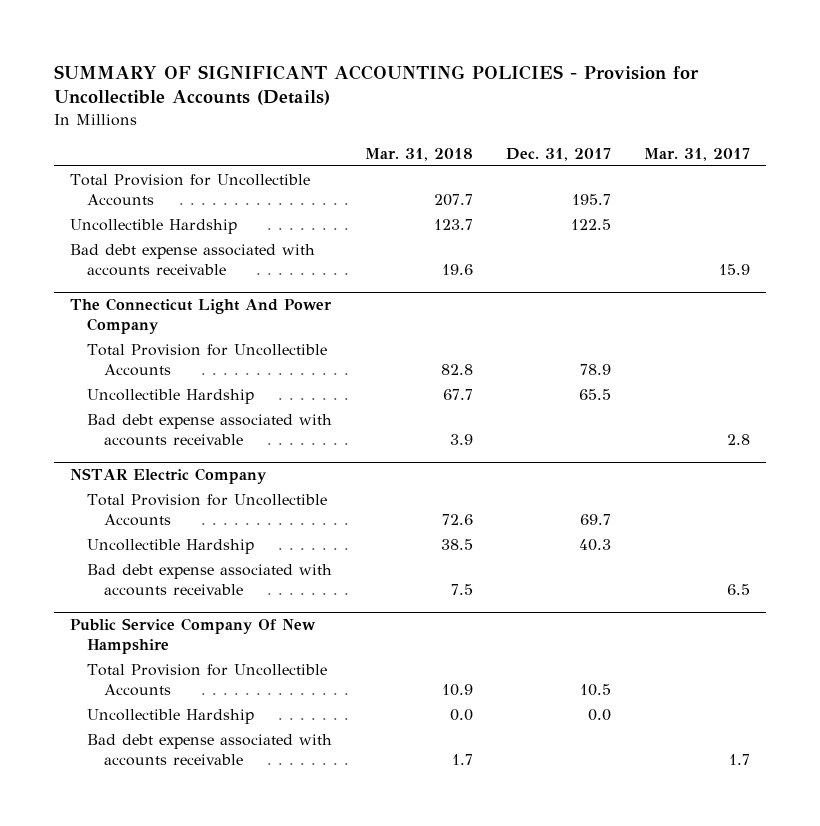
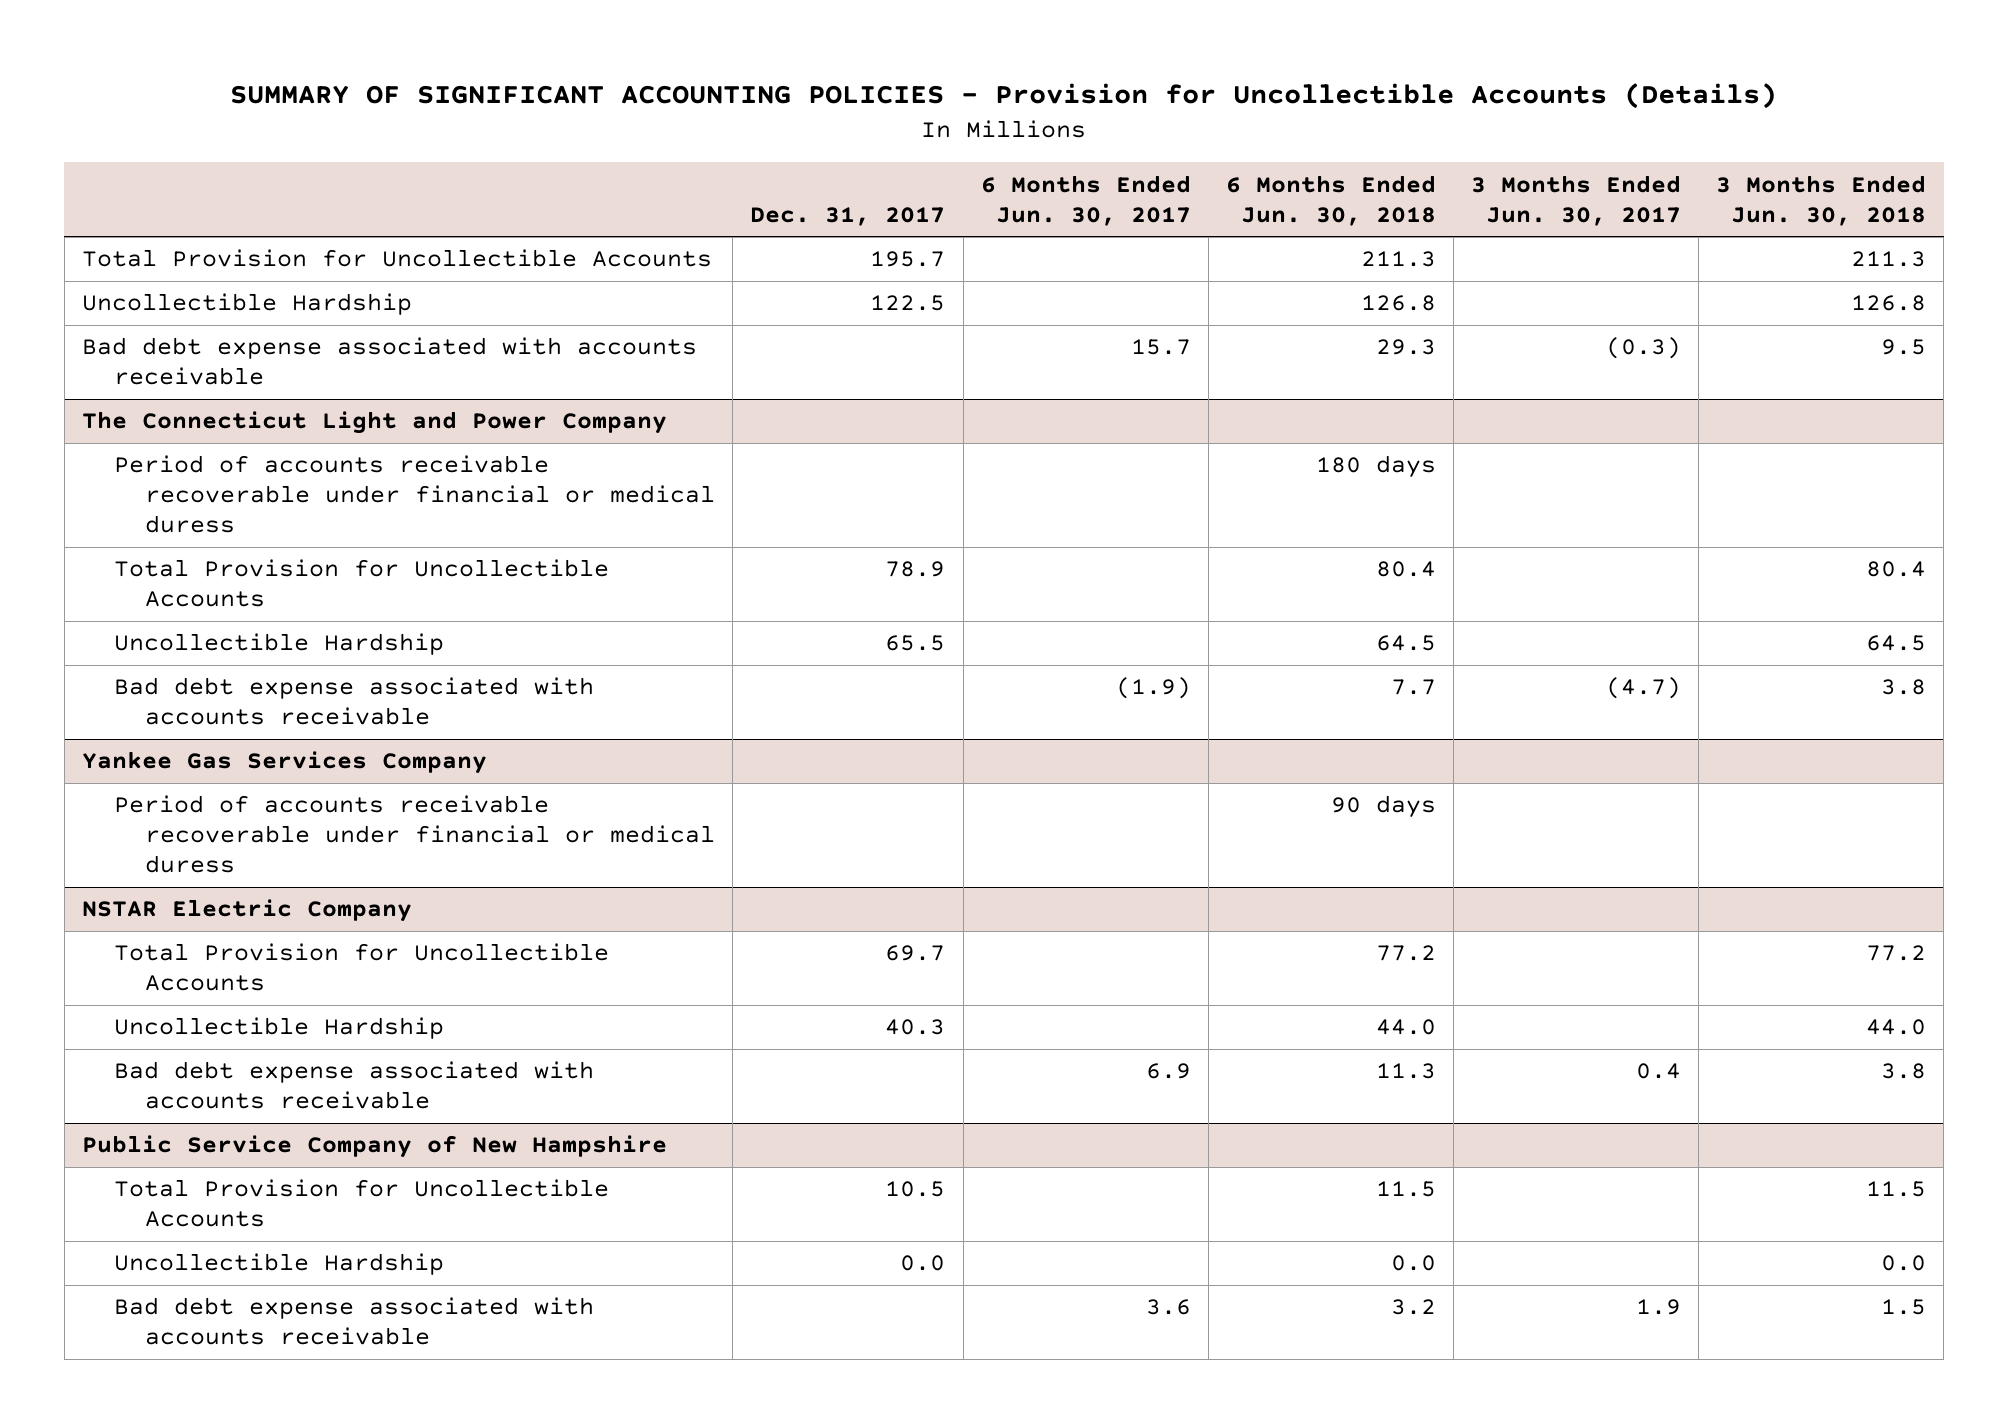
[365,147,474,161] Mar. 31, 2018 -> none
[643,147,750,161] Mar. 31, 2017 -> none
none -> [980,174,1191,226] 6 Months Ended Jun. 30, 2017
none -> [1225,174,1436,226] 6 Months Ended Jun. 30, 2018
none -> [1470,174,1681,226] 3 Months Ended Jun. 30, 2017
none -> [1716,174,1927,226] 3 Months Ended Jun. 30, 2018
[70,298,333,335] The Connecticut Light And Power Company -> [81,411,667,435] The Connecticut Light and Power Company
none -> [113,455,716,534] Period of accounts receivable recoverable under financial or medical duress
none -> [81,751,487,775] Yankee Gas Services Company
none -> [113,795,716,874] Period of accounts receivable recoverable under financial or medical duress
[70,618,317,655] Public Service Company Of New Hampshire -> [81,1135,667,1159] Public Service Company of New Hampshire

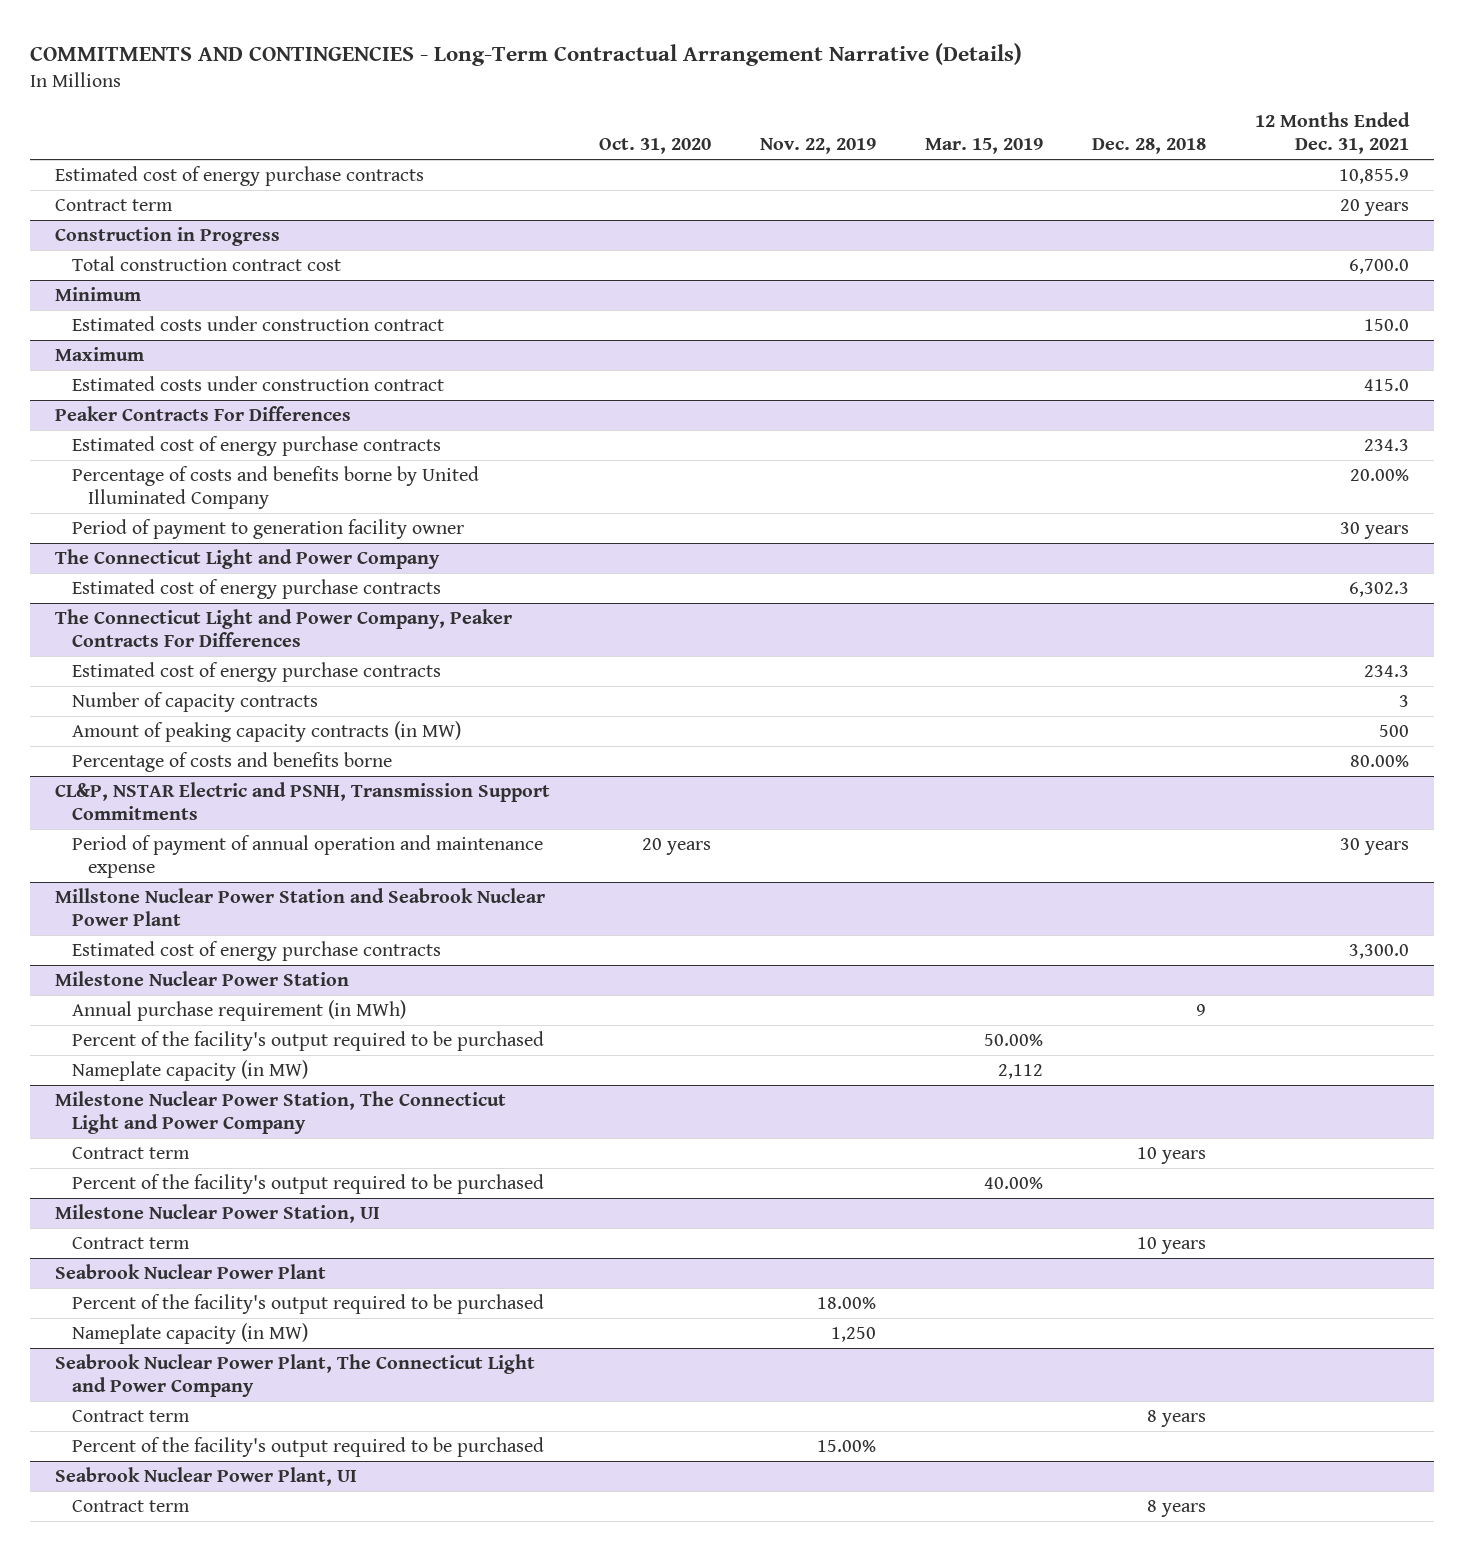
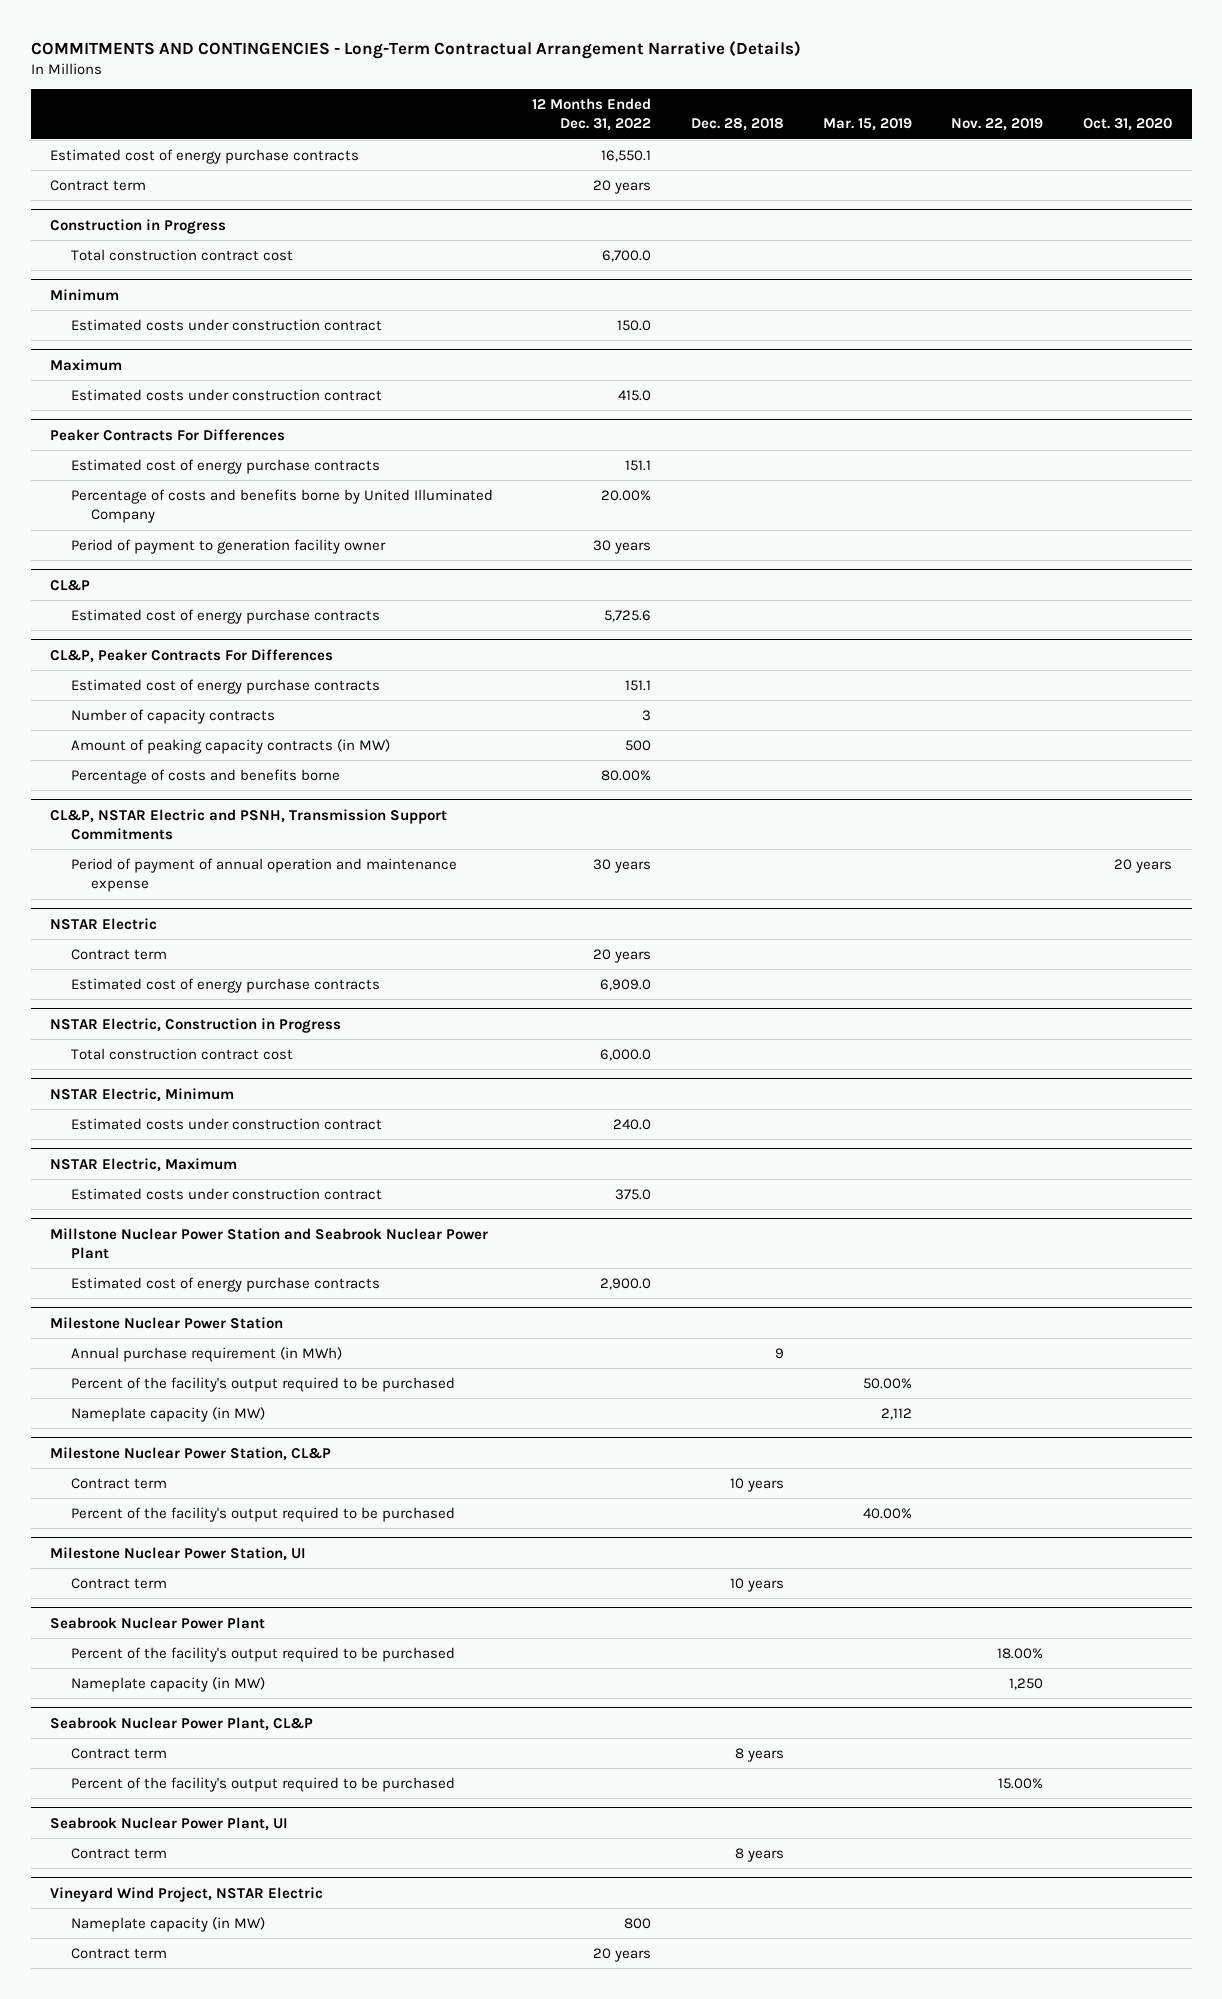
[1255,112,1411,155] 12 Months Ended Dec. 31, 2021 -> none
none -> [532,97,652,132] 12 Months Ended Dec. 31, 2022
[54,548,440,569] The Connecticut Light and Power Company -> [50,579,91,591] CL&P
[54,608,512,648] The Connecticut Light and Power Company, Peaker Contracts For Differences -> none
[71,661,441,682] Estimated cost of energy purchase contracts -> none
[71,691,318,712] Number of capacity contracts -> none
[71,720,461,742] Amount of peaking capacity contracts (in MW) -> none
[71,751,392,772] Percentage of costs and benefits borne -> none
none -> [50,648,334,663] CL&P, Peaker Contracts For Differences
none -> [70,678,380,694] Estimated cost of energy purchase contracts
none -> [70,708,275,724] Number of capacity contracts
none -> [70,738,390,754] Amount of peaking capacity contracts (in MW)
none -> [70,768,340,784] Percentage of costs and benefits borne
none -> [50,917,158,930] NSTAR Electric
none -> [70,948,167,960] Contract term
none -> [70,977,380,993] Estimated cost of energy purchase contracts
none -> [50,1017,342,1033] NSTAR Electric, Construction in Progress
none -> [70,1047,293,1060] Total construction contract cost
none -> [50,1087,235,1102] NSTAR Electric, Minimum
none -> [70,1117,382,1130] Estimated costs under construction contract
none -> [50,1157,238,1172] NSTAR Electric, Maximum
none -> [70,1187,382,1200] Estimated costs under construction contract
[54,1090,506,1135] Milestone Nuclear Power Station, The Connecticut Light and Power Company -> [50,1446,332,1461] Milestone Nuclear Power Station, CL&P
[54,1353,535,1398] Seabrook Nuclear Power Plant, The Connecticut Light and Power Company -> [50,1716,314,1731] Seabrook Nuclear Power Plant, CL&P
none -> [50,1886,324,1902] Vineyard Wind Project, NSTAR Electric
none -> [70,1916,265,1932] Nameplate capacity (in MW)
none -> [70,1947,167,1959] Contract term

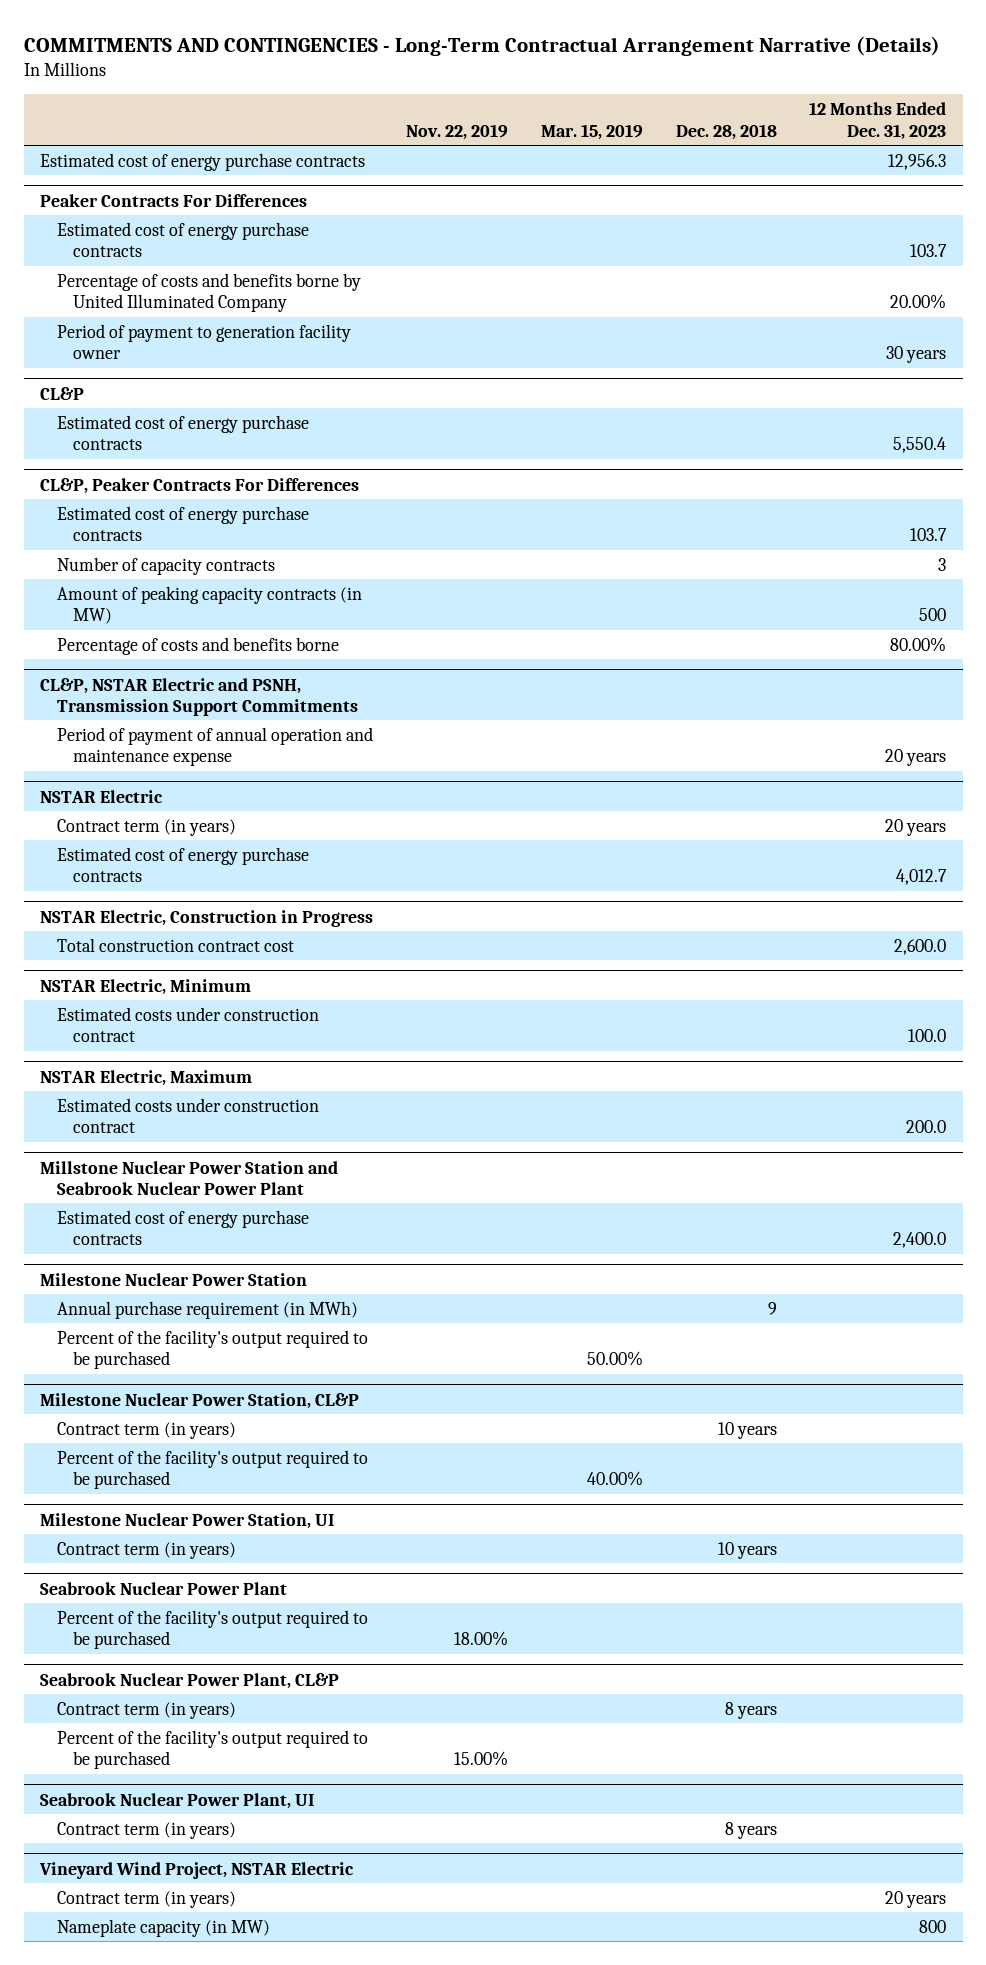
[532,97,652,132] 12 Months Ended Dec. 31, 2022 -> none
[1082,118,1172,132] Oct. 31, 2020 -> none
none -> [809,102,947,140] 12 Months Ended Dec. 31, 2023
[50,179,147,191] Contract term -> none
[50,218,227,234] Construction in Progress -> none
[70,248,293,261] Total construction contract cost -> none
[50,288,120,301] Minimum -> none
[70,318,382,331] Estimated costs under construction contract -> none
[50,358,123,371] Maximum -> none
[70,388,382,401] Estimated costs under construction contract -> none
[70,948,167,960] Contract term -> [56,818,236,836] Contract term (in years)
[70,1406,265,1422] Nameplate capacity (in MW) -> none
[70,1477,167,1489] Contract term -> [56,1421,236,1439] Contract term (in years)
[70,1577,167,1589] Contract term -> [56,1541,236,1559] Contract term (in years)
[70,1676,265,1692] Nameplate capacity (in MW) -> none
[70,1747,167,1759] Contract term -> [56,1701,236,1719] Contract term (in years)
[70,1847,167,1859] Contract term -> [56,1821,236,1839] Contract term (in years)
none -> [56,1890,236,1908] Contract term (in years)
[70,1947,167,1959] Contract term -> none

